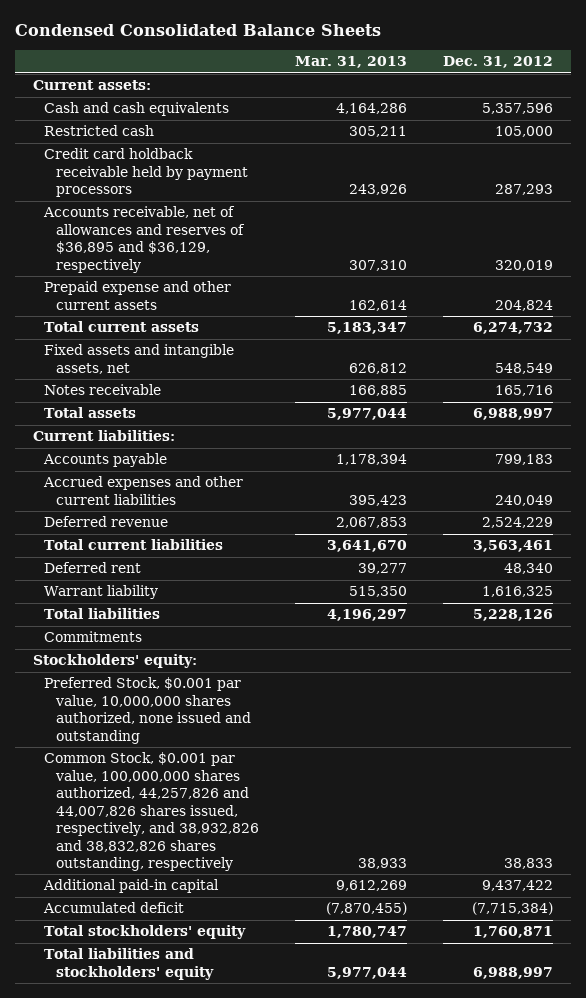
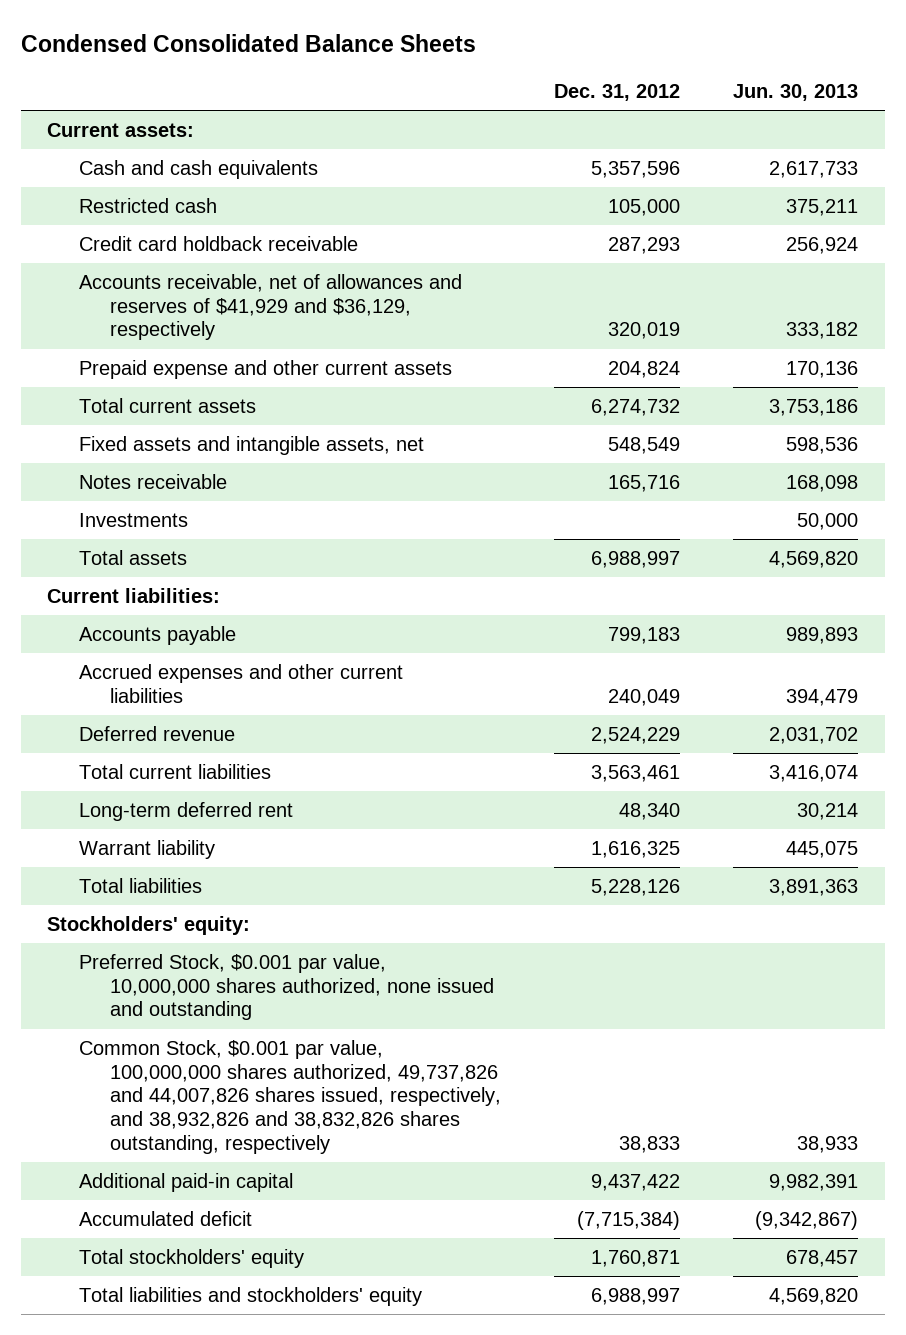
[294,56,407,69] Mar. 31, 2013 -> none
none -> [733,83,859,101] Jun. 30, 2013
[44,148,248,198] Credit card holdback receivable held by payment processors -> [78,236,358,252] Credit card holdback receivable
[43,206,245,273] Accounts receivable, net of allowances and reserves of $36,895 and $36,129, respectively -> [78,274,462,341] Accounts receivable, net of allowances and reserves of $41,929 and $36,129, respectively
none -> [78,513,188,528] Investments
[44,562,142,574] Deferred rent -> [78,802,293,822] Long-term deferred rent
[44,631,143,643] Commitments -> none
[44,752,259,871] Common Stock, $0.001 par value, 100,000,000 shares authorized, 44,257,826 and 44,007,826 shares issued, respectively, and 38,932,826 and 38,832,826 shares outstanding, respectively -> [78,1040,502,1154] Common Stock, $0.001 par value, 100,000,000 shares authorized, 49,737,826 and 44,007,826 shares issued, respectively, and 38,932,826 and 38,832,826 shares outstanding, respectively

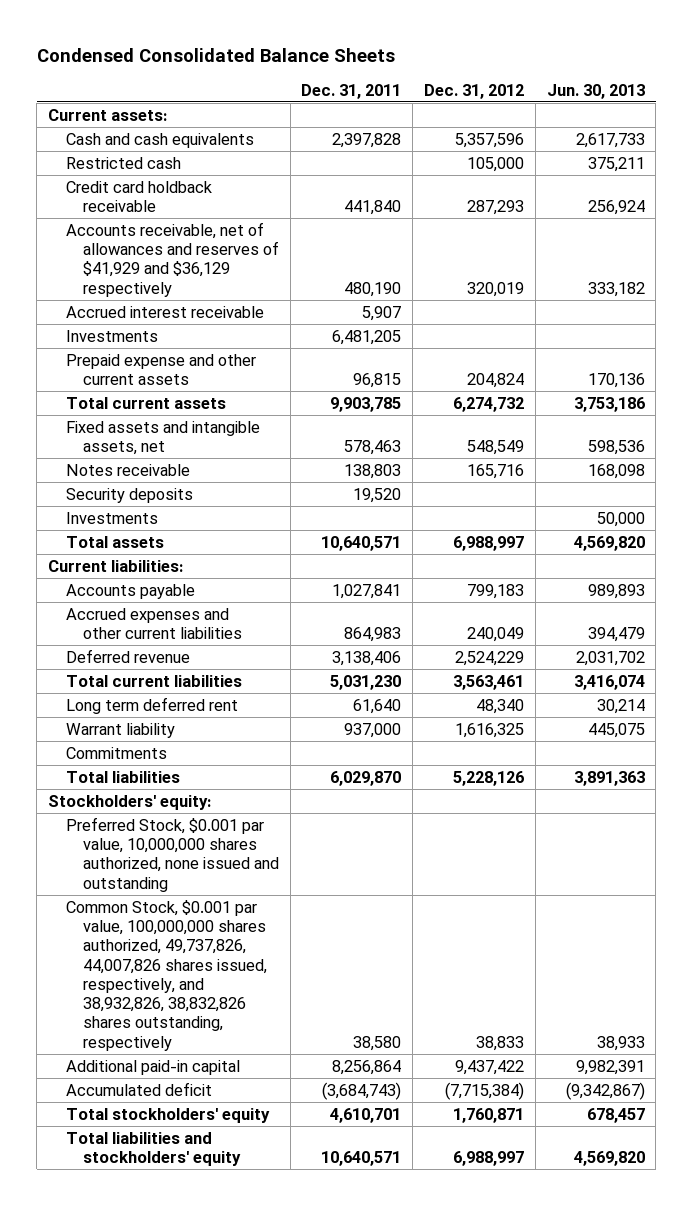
none -> [301,83,402,99] Dec. 31, 2011
[78,274,462,341] Accounts receivable, net of allowances and reserves of $41,929 and $36,129, respectively -> [65,221,279,297] Accounts receivable, net of allowances and reserves of $41,929 and $36,129 respectively
none -> [65,305,264,318] Accrued interest receivable
none -> [65,329,158,342] Investments
none -> [65,487,193,503] Security deposits
[78,802,293,822] Long-term deferred rent -> [65,696,238,714] Long term deferred rent
none -> [65,746,167,759] Commitments
[78,1040,502,1154] Common Stock, $0.001 par value, 100,000,000 shares authorized, 49,737,826 and 44,007,826 shares issued, respectively, and 38,932,826 and 38,832,826 shares outstanding, respectively -> [65,899,267,1051] Common Stock, $0.001 par value, 100,000,000 shares authorized, 49,737,826, 44,007,826 shares issued, respectively, and 38,932,826, 38,832,826 shares outstanding, respectively

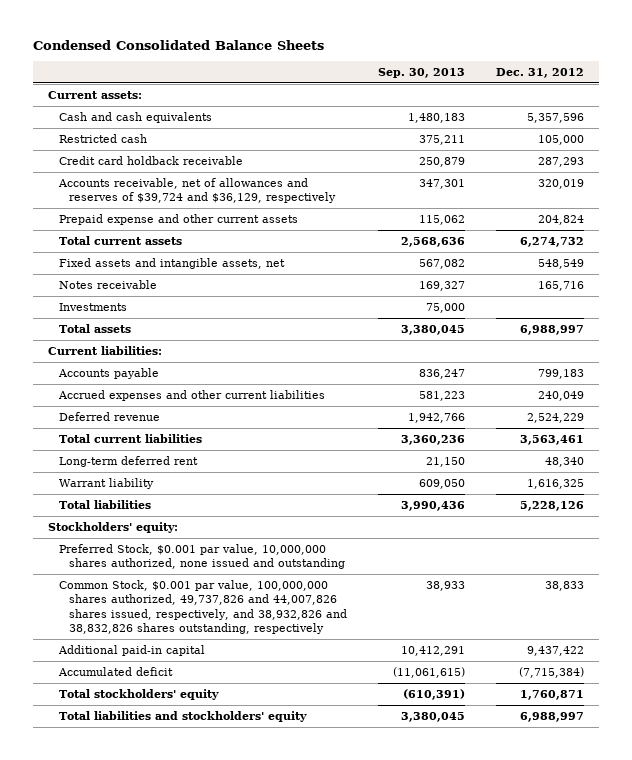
[301,83,402,99] Dec. 31, 2011 -> none
[546,83,645,99] Jun. 30, 2013 -> none
none -> [377,68,465,79] Sep. 30, 2013
[65,305,264,318] Accrued interest receivable -> none
[65,329,158,342] Investments -> none
[65,221,279,297] Accounts receivable, net of allowances and reserves of $41,929 and $36,129 respectively -> [57,177,336,204] Accounts receivable, net of allowances and reserves of $39,724 and $36,129, respectively
[65,487,193,503] Security deposits -> none
[65,696,238,714] Long term deferred rent -> [58,455,198,467] Long-term deferred rent
[65,746,167,759] Commitments -> none
[65,899,267,1051] Common Stock, $0.001 par value, 100,000,000 shares authorized, 49,737,826, 44,007,826 shares issued, respectively, and 38,932,826, 38,832,826 shares outstanding, respectively -> [58,579,347,634] Common Stock, $0.001 par value, 100,000,000 shares authorized, 49,737,826 and 44,007,826 shares issued, respectively, and 38,932,826 and 38,832,826 shares outstanding, respectively

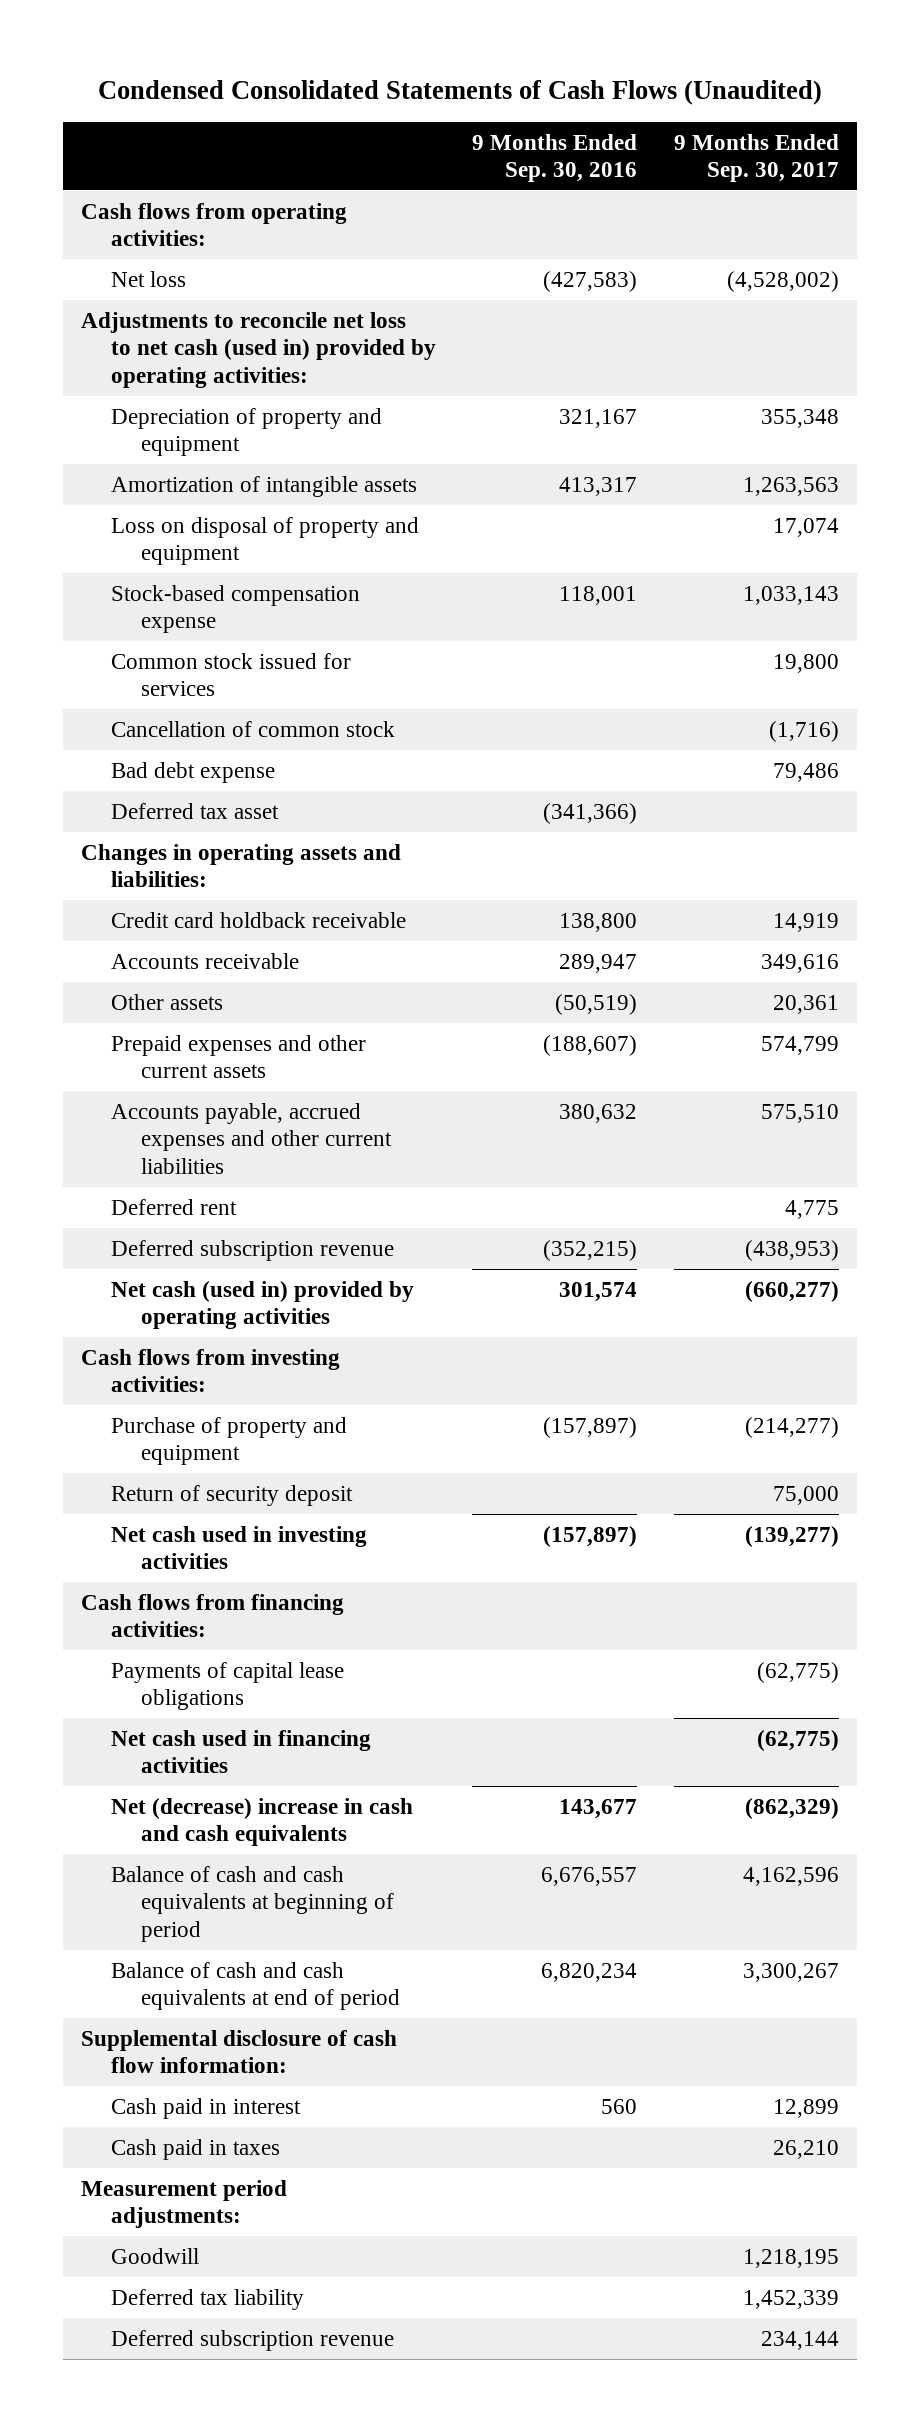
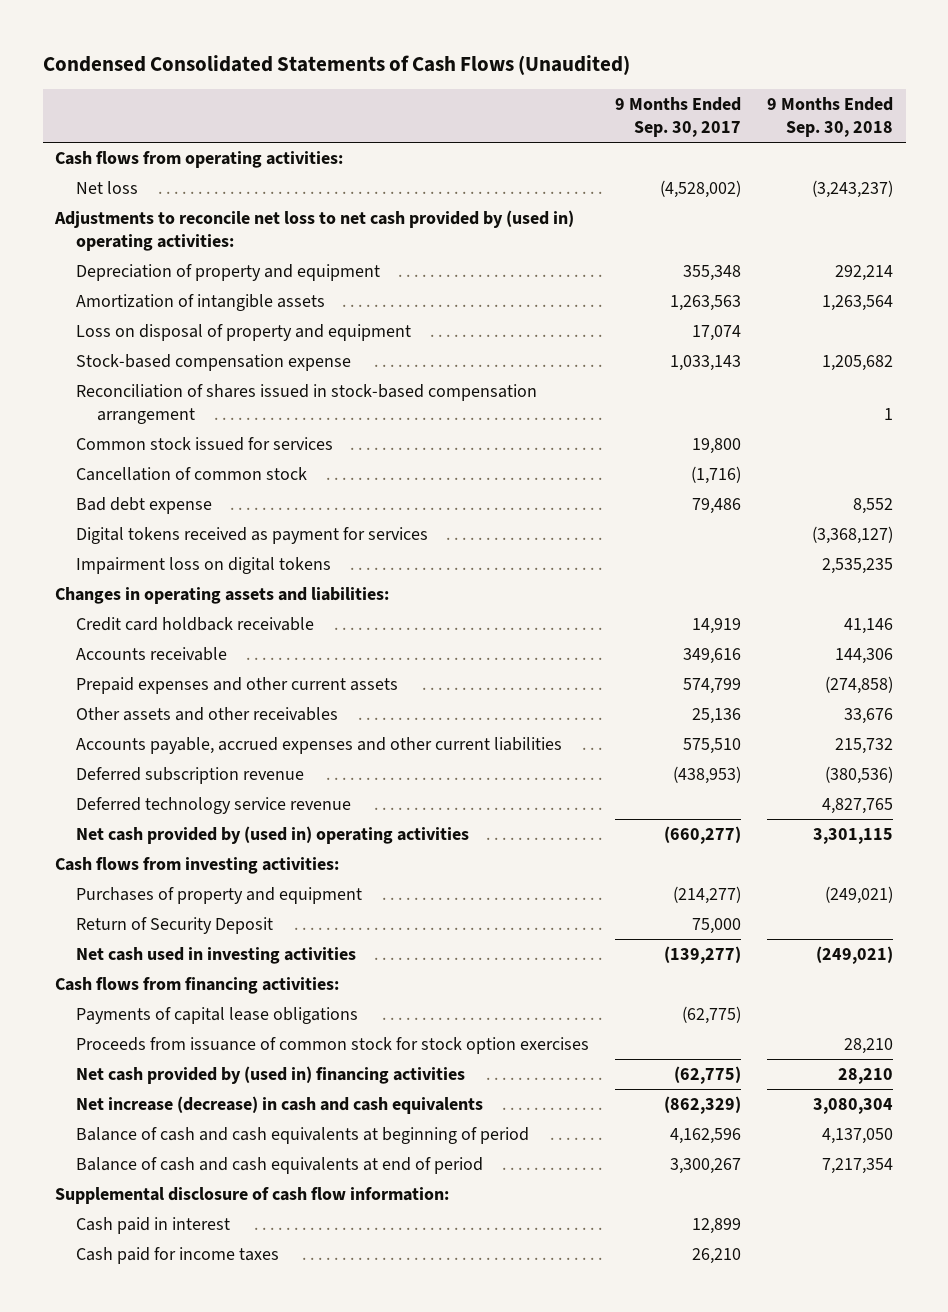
[472,133,638,182] 9 Months Ended Sep. 30, 2016 -> none
none -> [767,97,894,138] 9 Months Ended Sep. 30, 2018
[81,311,437,388] Adjustments to reconcile net loss to net cash (used in) provided by operating activities: -> [54,210,575,251] Adjustments to reconcile net loss to net cash provided by (used in) operating activities:
none -> [76,384,538,424] Reconciliation of shares issued in stock-based compensation arrangement
[111,802,280,819] Deferred tax asset -> none
none -> [76,527,429,545] Digital tokens received as payment for services
none -> [76,557,332,575] Impairment loss on digital tokens
[111,993,224,1010] Other assets -> none
none -> [76,707,339,722] Other assets and other receivables
[111,1198,238,1215] Deferred rent -> none
none -> [76,797,352,815] Deferred technology service revenue
[111,1280,415,1330] Net cash (used in) provided by operating activities -> [76,826,470,845] Net cash provided by (used in) operating activities
[111,1416,348,1466] Purchase of property and equipment -> [76,887,363,905] Purchases of property and equipment
[111,1484,354,1506] Return of security deposit -> [76,917,274,935] Return of Security Deposit
none -> [76,1037,590,1055] Proceeds from issuance of common stock for stock option exercises
[111,1729,372,1774] Net cash used in financing activities -> [76,1066,466,1085] Net cash provided by (used in) financing activities
[111,1797,414,1847] Net (decrease) increase in cash and cash equivalents -> [76,1096,484,1115] Net increase (decrease) in cash and cash equivalents
[81,2179,288,2229] Measurement period adjustments: -> none
[111,2247,200,2264] Goodwill -> none
[111,2288,305,2310] Deferred tax liability -> none
[111,2329,395,2351] Deferred subscription revenue -> none
[111,2138,281,2160] Cash paid in taxes -> [76,1247,280,1265] Cash paid for income taxes

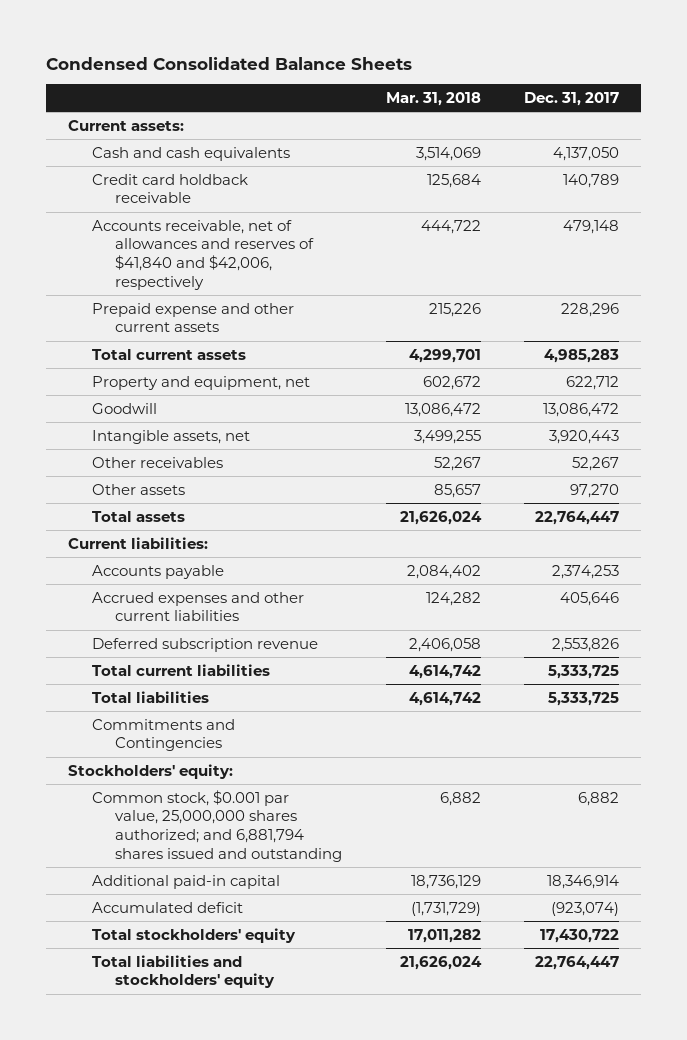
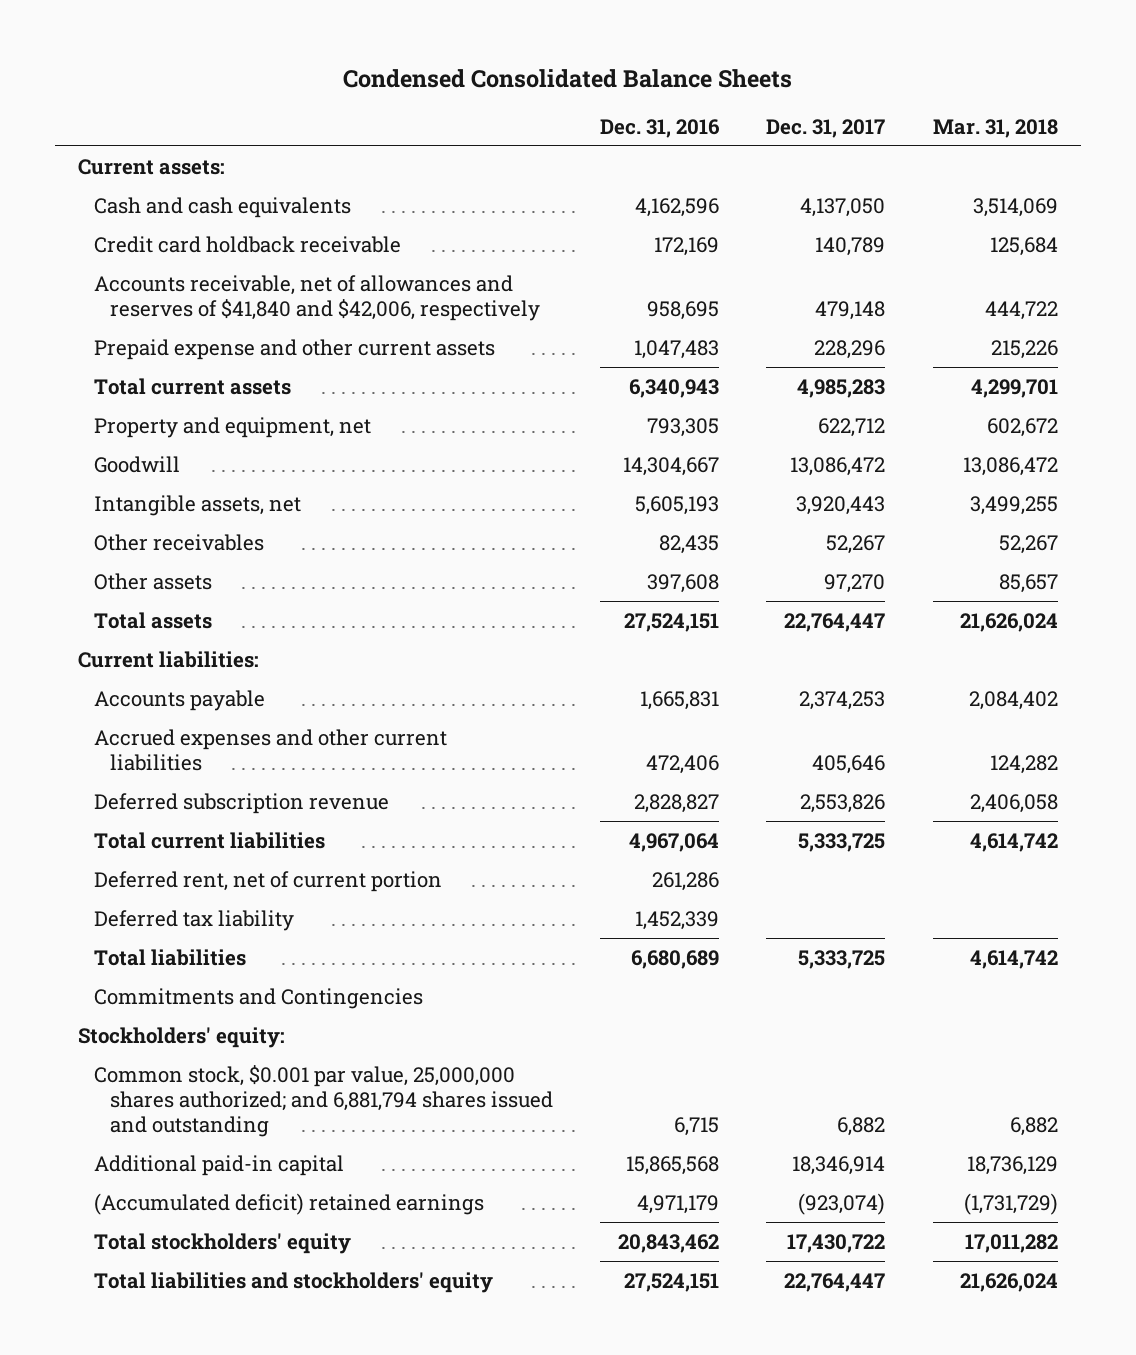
none -> [599,118,720,138] Dec. 31, 2016
none -> [94,870,443,892] Deferred rent, net of current portion
none -> [94,909,295,931] Deferred tax liability
[91,901,243,913] Accumulated deficit -> [94,1192,485,1215] (Accumulated deficit) retained earnings

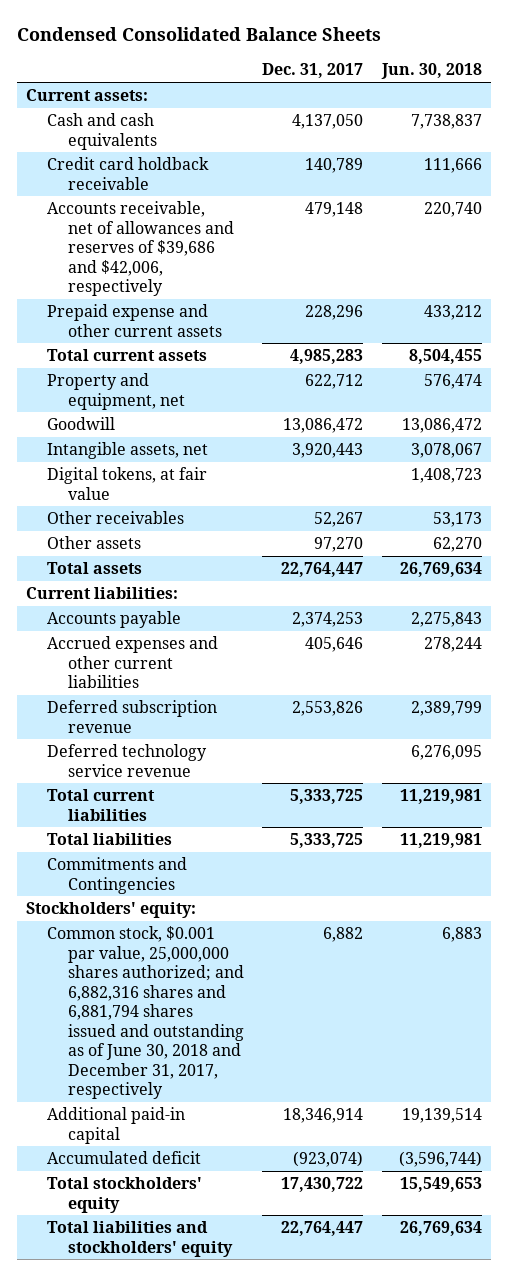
[599,118,720,138] Dec. 31, 2016 -> none
[932,118,1058,138] Mar. 31, 2018 -> none
none -> [380,63,482,80] Jun. 30, 2018
[94,274,540,321] Accounts receivable, net of allowances and reserves of $41,840 and $42,006, respectively -> [46,201,234,297] Accounts receivable, net of allowances and reserves of $39,686 and $42,006, respectively
none -> [46,467,207,500] Digital tokens, at fair value
none -> [46,744,207,777] Deferred technology service revenue
[94,870,443,892] Deferred rent, net of current portion -> none
[94,909,295,931] Deferred tax liability -> none
[94,1064,553,1138] Common stock, $0.001 par value, 25,000,000 shares authorized; and 6,881,794 shares issued and outstanding -> [46,926,244,1100] Common stock, $0.001 par value, 25,000,000 shares authorized; and 6,882,316 shares and 6,881,794 shares issued and outstanding as of June 30, 2018 and December 31, 2017, respectively
[94,1192,485,1215] (Accumulated deficit) retained earnings -> [46,1151,201,1165] Accumulated deficit

